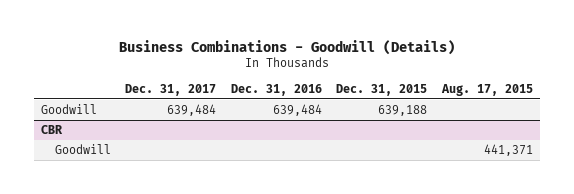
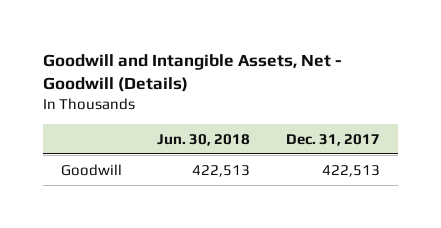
[118,39,455,55] Business Combinations - Goodwill (Details) -> [43,54,343,93] Goodwill and Intangible Assets, Net - Goodwill (Details)
[230,83,322,96] Dec. 31, 2016 -> none
[336,83,428,96] Dec. 31, 2015 -> none
[440,83,533,96] Aug. 17, 2015 -> none
none -> [157,133,251,146] Jun. 30, 2018
[40,124,63,134] CBR -> none
[54,143,111,154] Goodwill -> none
[167,103,217,116] 639,484 -> [322,164,381,177] 422,513

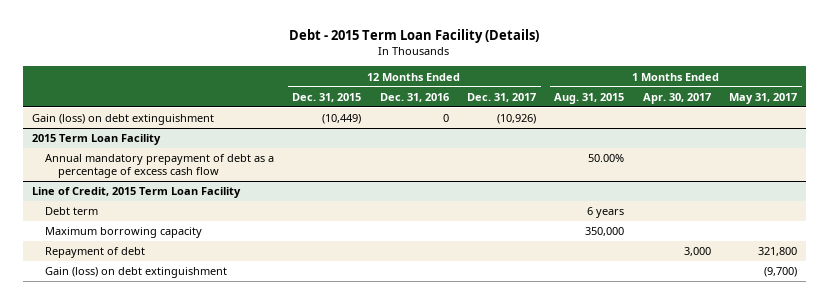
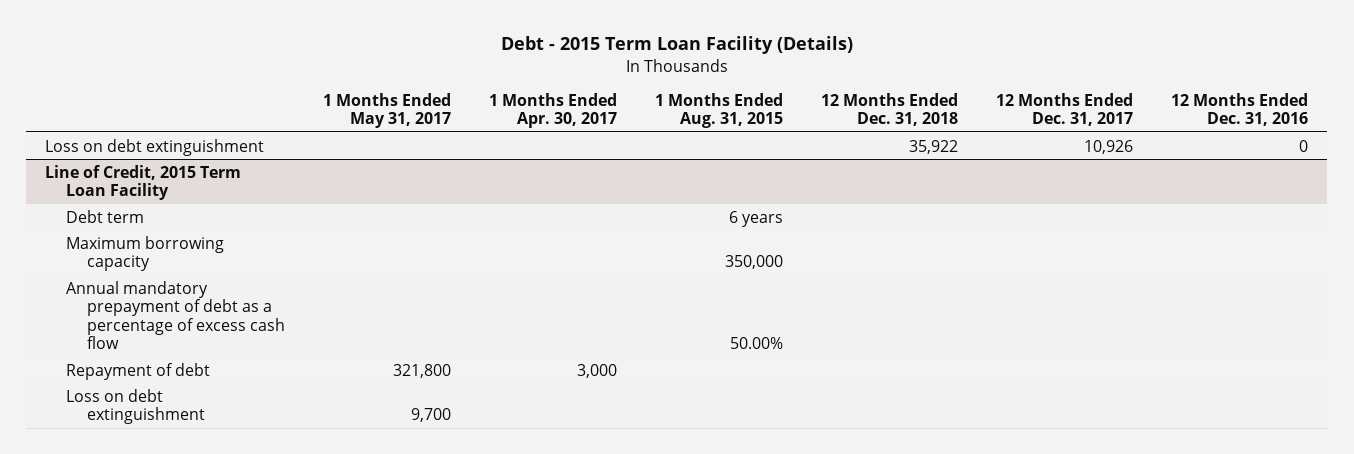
[292,92,362,102] Dec. 31, 2015 -> none
none -> [821,92,959,127] 12 Months Ended Dec. 31, 2018
[31,134,161,146] 2015 Term Loan Facility -> none
[44,154,274,179] Annual mandatory prepayment of debt as a percentage of excess cash flow -> none
[31,114,214,126] Gain (loss) on debt extinguishment -> [45,138,265,156] Loss on debt extinguishment
[496,114,536,125] (10,926) -> [1084,139,1134,154] 10,926
none -> [66,280,285,350] Annual mandatory prepayment of debt as a percentage of excess cash flow
[44,267,227,279] Gain (loss) on debt extinguishment -> [66,388,205,425] Loss on debt extinguishment
[764,267,798,278] (9,700) -> [411,408,452,423] 9,700

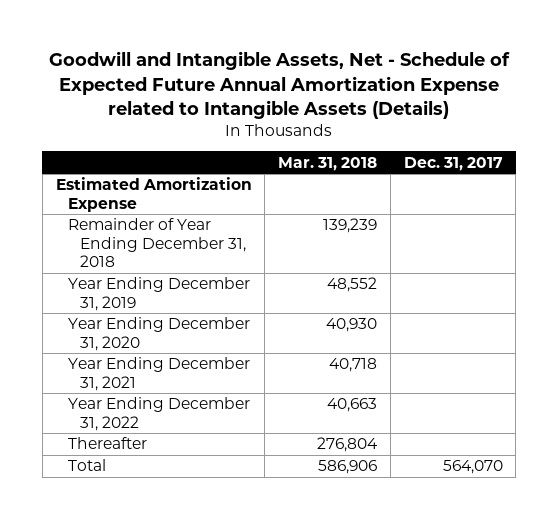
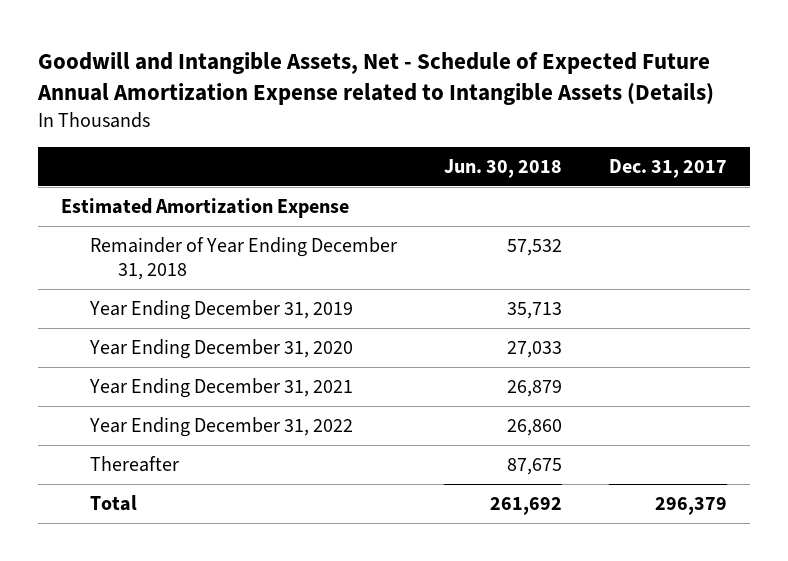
[278,156,378,171] Mar. 31, 2018 -> none
none -> [443,159,562,179] Jun. 30, 2018
[442,460,503,475] 564,070 -> [654,497,727,516] 296,379

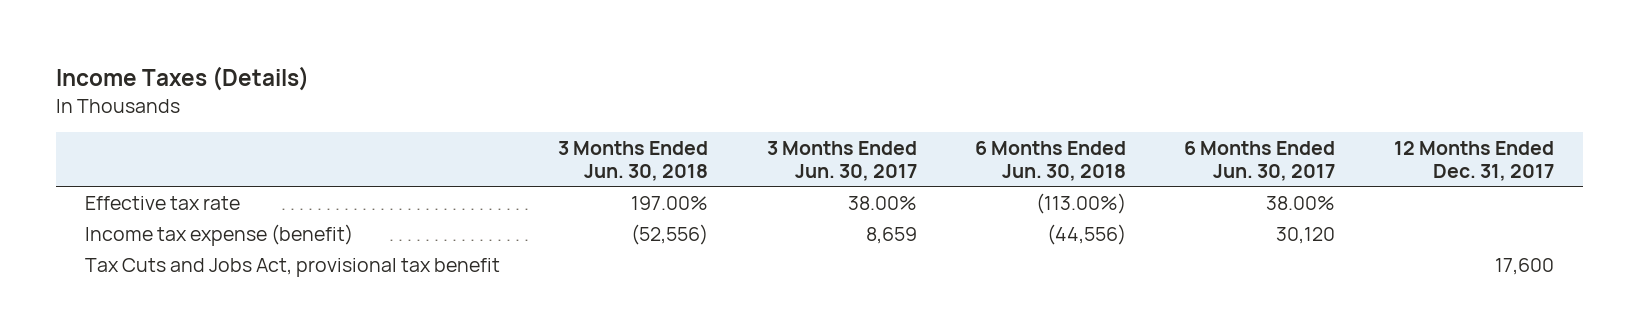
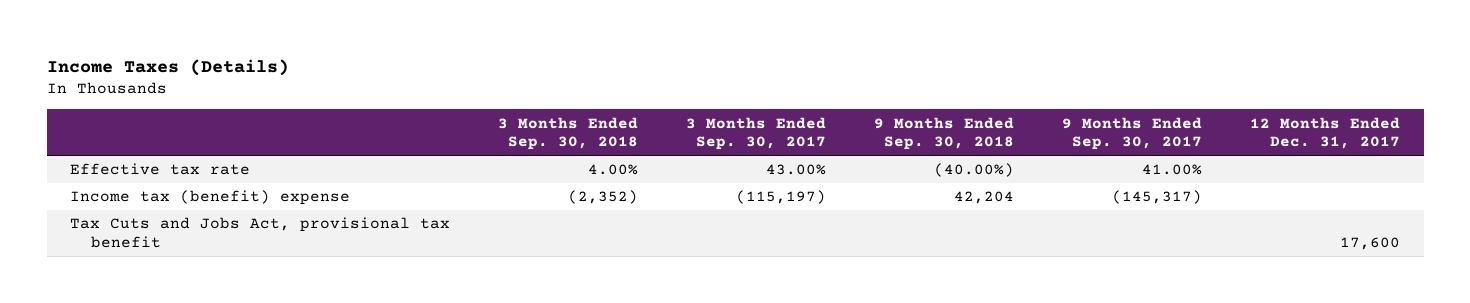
[558,140,709,181] 3 Months Ended Jun. 30, 2018 -> none
[766,140,917,181] 3 Months Ended Jun. 30, 2017 -> none
[975,140,1127,181] 6 Months Ended Jun. 30, 2018 -> none
[1184,140,1336,181] 6 Months Ended Jun. 30, 2017 -> none
none -> [498,116,639,151] 3 Months Ended Sep. 30, 2018
none -> [686,116,827,151] 3 Months Ended Sep. 30, 2017
none -> [873,116,1014,151] 9 Months Ended Sep. 30, 2018
none -> [1061,116,1202,151] 9 Months Ended Sep. 30, 2017
[85,223,354,246] Income tax expense (benefit) -> [70,190,351,206] Income tax (benefit) expense

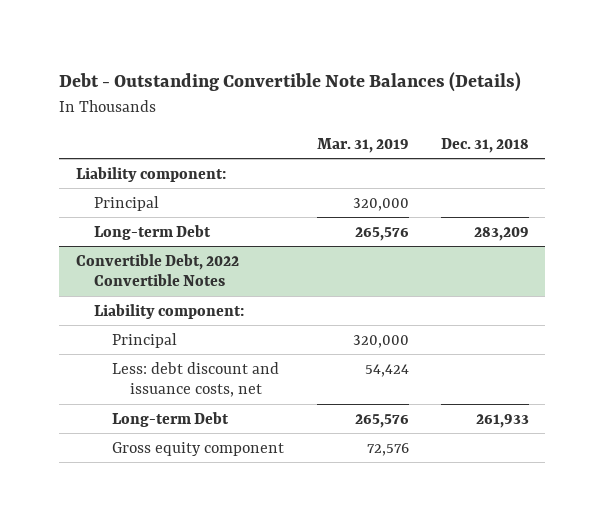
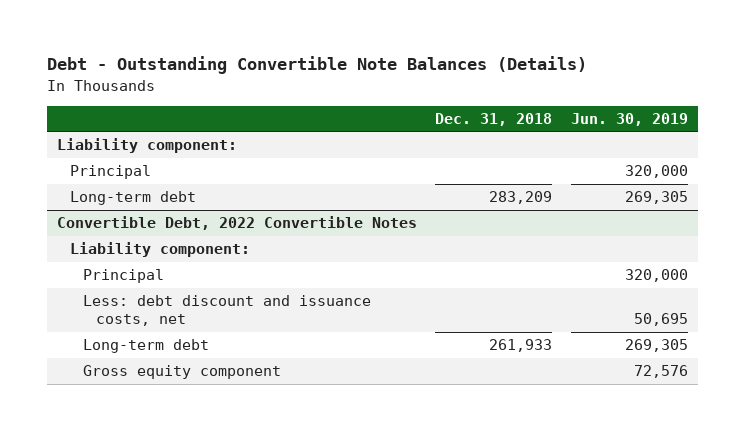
[316,138,409,154] Mar. 31, 2019 -> none
none -> [571,112,689,126] Jun. 30, 2019
[93,224,211,240] Long-term Debt -> [69,191,196,206] Long-term debt
[112,411,230,427] Long-term Debt -> [83,339,210,354] Long-term debt

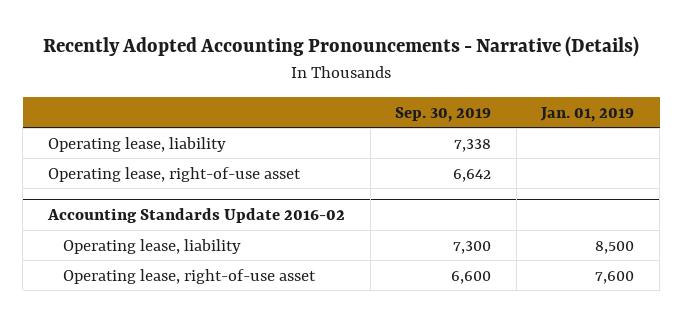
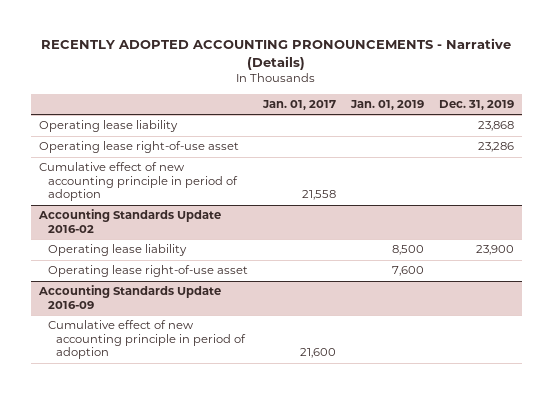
[43,36,640,58] Recently Adopted Accounting Pronouncements - Narrative (Details) -> [41,38,512,70] RECENTLY ADOPTED ACCOUNTING PRONOUNCEMENTS - Narrative (Details)
[395,106,492,122] Sep. 30, 2019 -> none
none -> [261,100,336,111] Jan. 01, 2017
none -> [439,100,515,111] Dec. 31, 2019
[47,136,226,152] Operating lease, liability -> [38,120,178,133] Operating lease liability
[47,166,301,182] Operating lease, right-of-use asset -> [38,141,239,154] Operating lease right-of-use asset
none -> [38,162,238,202] Cumulative effect of new accounting principle in period of adoption
[63,238,242,254] Operating lease, liability -> [47,244,187,257] Operating lease liability
[63,268,317,284] Operating lease, right-of-use asset -> [47,265,248,278] Operating lease right-of-use asset
none -> [37,285,221,309] Accounting Standards Update 2016-09
none -> [47,320,247,360] Cumulative effect of new accounting principle in period of adoption

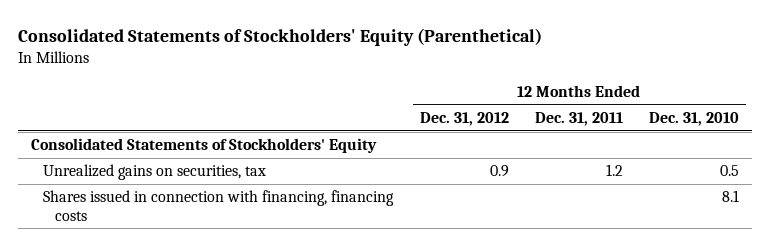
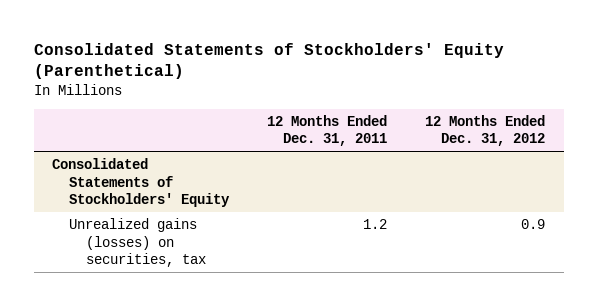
[649,112,740,127] Dec. 31, 2010 -> none
[43,190,395,221] Shares issued in connection with financing, financing costs -> none
[43,164,267,181] Unrealized gains on securities, tax -> [69,218,206,267] Unrealized gains (losses) on securities, tax

